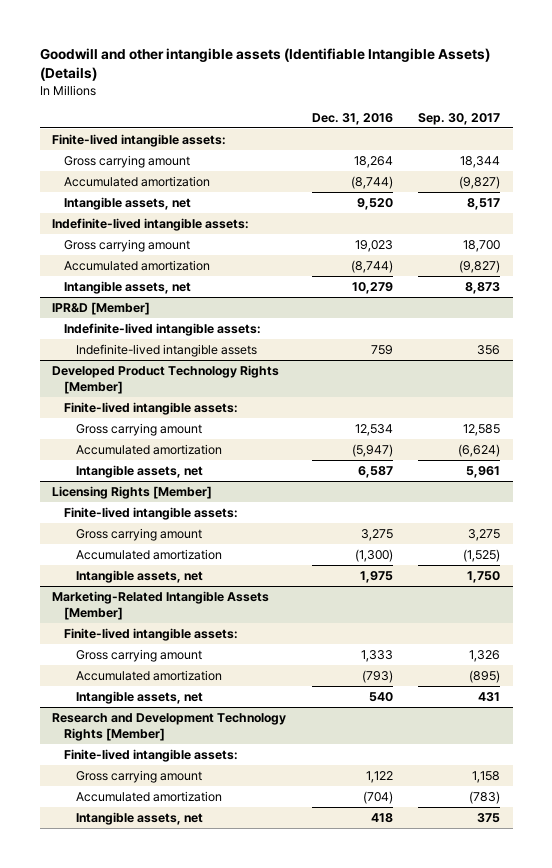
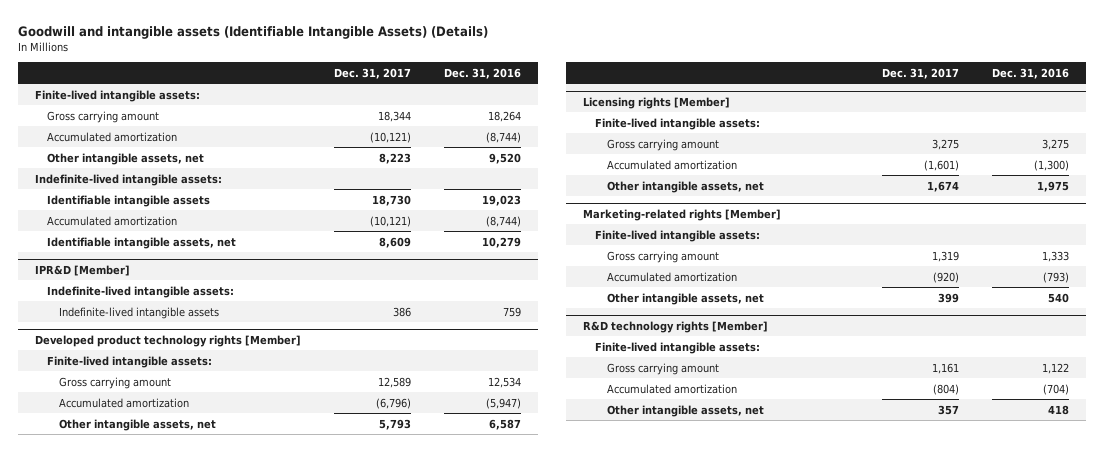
[39,47,490,81] Goodwill and other intangible assets (Identifiable Intangible Assets) (Details) -> [18,25,489,39] Goodwill and intangible assets (Identifiable Intangible Assets) (Details)
[418,112,501,125] Sep. 30, 2017 -> none
none -> [333,67,411,79] Dec. 31, 2017
[64,196,192,210] Intangible assets, net -> [46,152,204,165] Other intangible assets, net
[64,238,191,252] Gross carrying amount -> [46,194,210,207] Identifiable intangible assets
[64,280,192,294] Intangible assets, net -> [46,236,236,249] Identifiable intangible assets, net
[52,364,280,394] Developed Product Technology Rights [Member] -> [34,334,301,347] Developed product technology rights [Member]
[76,464,204,478] Intangible assets, net -> [58,418,216,431] Other intangible assets, net
[52,485,213,499] Licensing Rights [Member] -> [582,96,730,109] Licensing rights [Member]
[76,569,204,583] Intangible assets, net -> [606,180,764,193] Other intangible assets, net
[52,590,270,620] Marketing-Related Intangible Assets [Member] -> [582,208,781,221] Marketing-related rights [Member]
[76,690,204,704] Intangible assets, net -> [606,292,764,305] Other intangible assets, net
[52,712,287,741] Research and Development Technology Rights [Member] -> [582,320,768,333] R&D technology rights [Member]
[76,811,204,825] Intangible assets, net -> [606,404,764,417] Other intangible assets, net

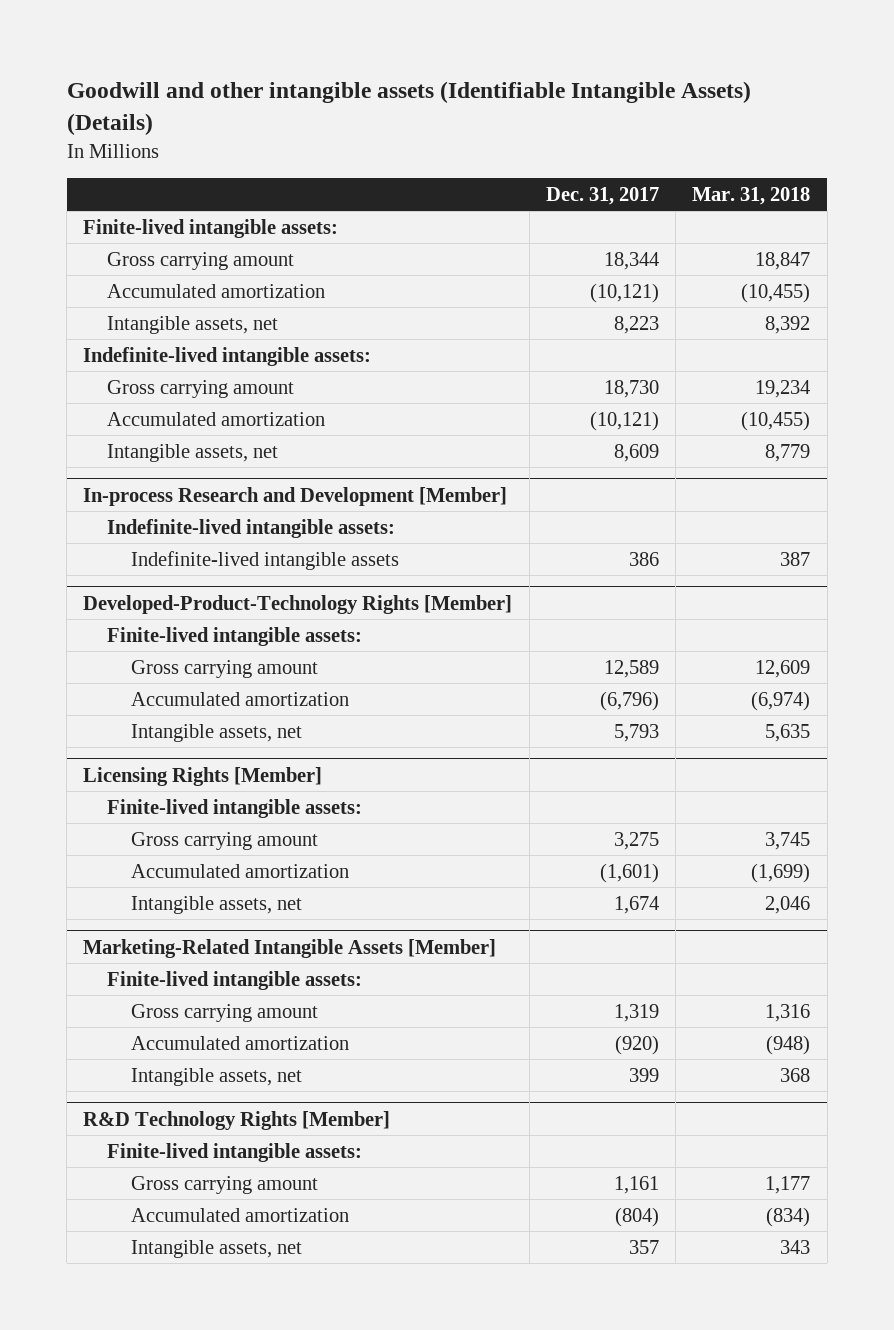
[18,25,489,39] Goodwill and intangible assets (Identifiable Intangible Assets) (Details) -> [66,81,751,135] Goodwill and other intangible assets (Identifiable Intangible Assets) (Details)
[444,67,522,79] Dec. 31, 2016 -> none
none -> [692,186,811,205] Mar. 31, 2018
[46,152,204,165] Other intangible assets, net -> [107,315,279,334] Intangible assets, net
[46,194,210,207] Identifiable intangible assets -> [107,379,295,398] Gross carrying amount
[46,236,236,249] Identifiable intangible assets, net -> [107,443,279,462] Intangible assets, net
[34,264,130,276] IPR&D [Member] -> [83,486,508,506] In-process Research and Development [Member]
[34,334,301,347] Developed product technology rights [Member] -> [83,594,513,614] Developed-Product-Technology Rights [Member]
[58,418,216,431] Other intangible assets, net -> [131,723,303,742] Intangible assets, net
[582,96,730,109] Licensing rights [Member] -> [83,766,323,786] Licensing Rights [Member]
[606,180,764,193] Other intangible assets, net -> [131,895,303,914] Intangible assets, net
[582,208,781,221] Marketing-related rights [Member] -> [83,938,497,958] Marketing-Related Intangible Assets [Member]
[606,292,764,305] Other intangible assets, net -> [131,1067,303,1086] Intangible assets, net
[582,320,768,333] R&D technology rights [Member] -> [83,1110,391,1130] R&D Technology Rights [Member]
[606,404,764,417] Other intangible assets, net -> [131,1239,303,1258] Intangible assets, net

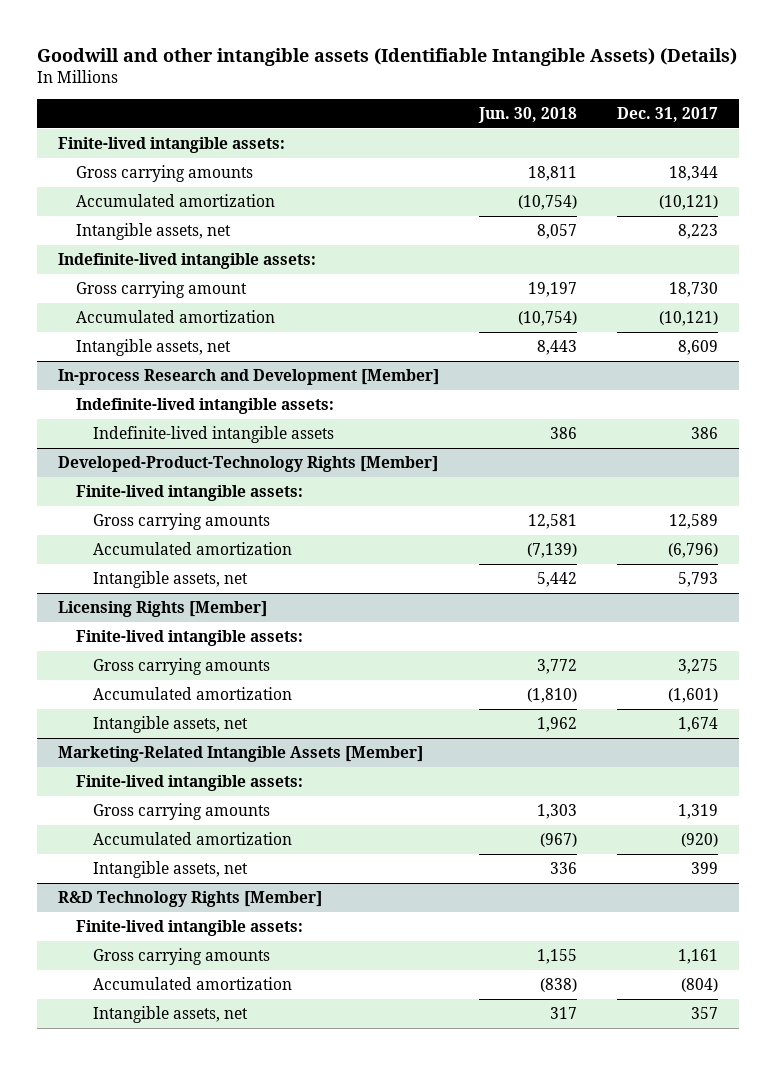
[692,186,811,205] Mar. 31, 2018 -> none
none -> [478,106,578,123] Jun. 30, 2018
[107,251,295,270] Gross carrying amount -> [75,165,253,183] Gross carrying amounts
[131,659,319,678] Gross carrying amount -> [93,513,271,531] Gross carrying amounts
[131,831,319,850] Gross carrying amount -> [93,658,271,676] Gross carrying amounts
[131,1003,319,1022] Gross carrying amount -> [93,803,271,821] Gross carrying amounts
[131,1175,319,1194] Gross carrying amount -> [93,948,271,966] Gross carrying amounts

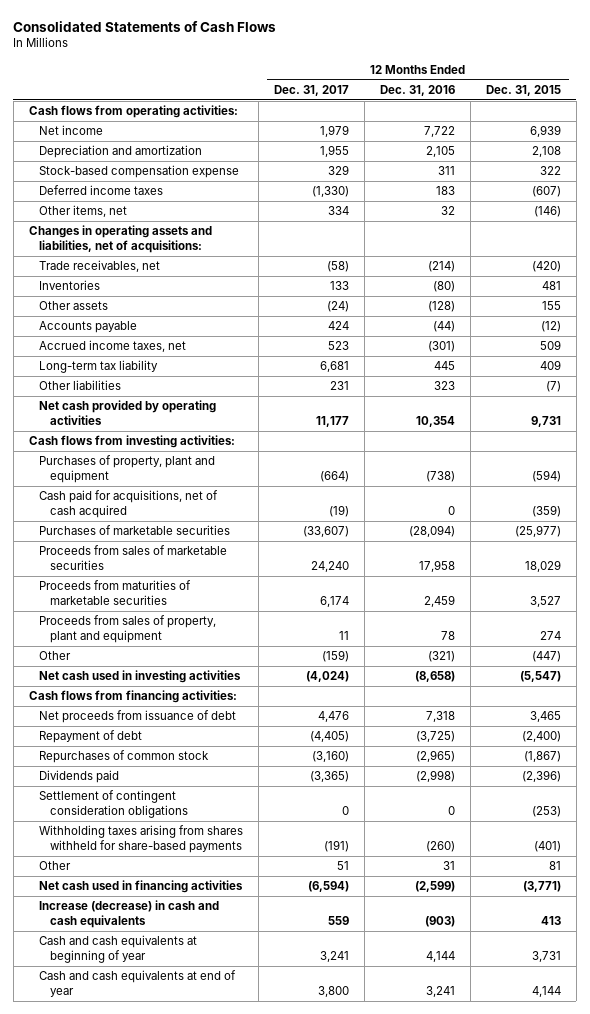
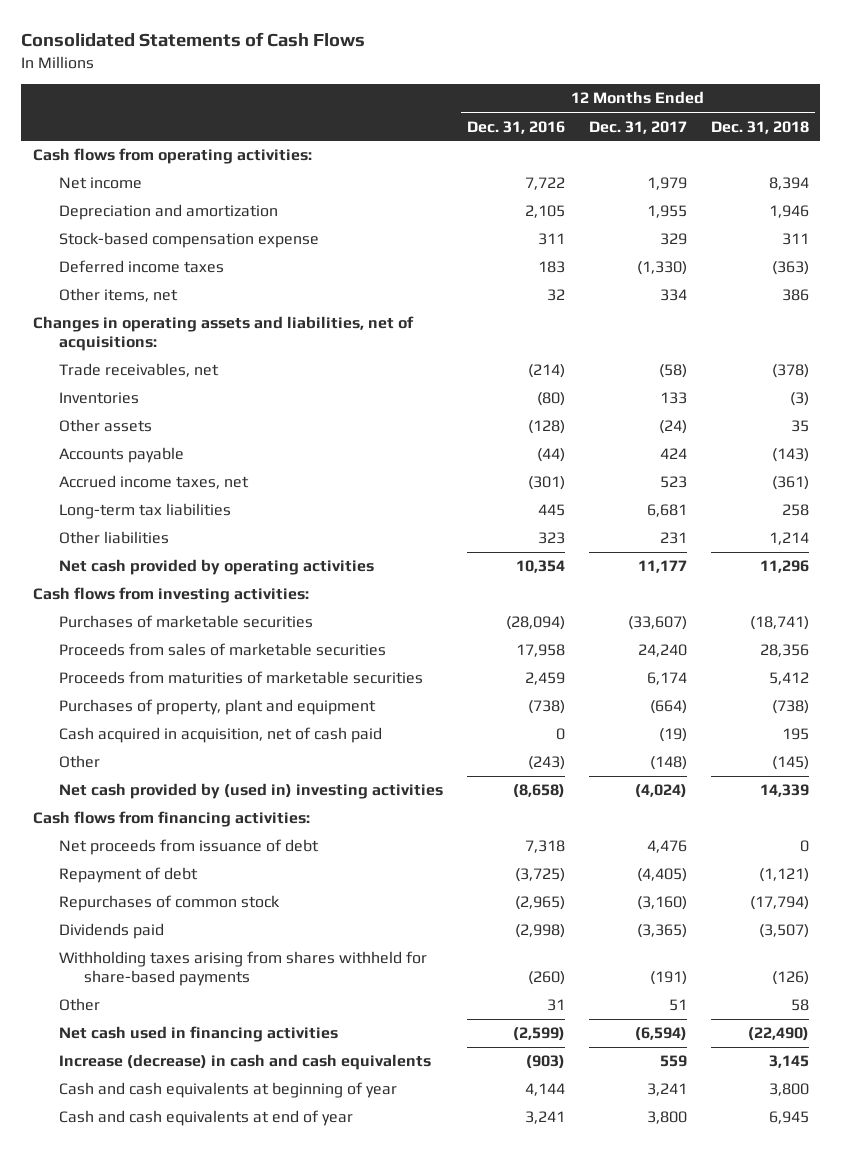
[485,84,561,96] Dec. 31, 2015 -> none
none -> [710,120,809,134] Dec. 31, 2018
[39,360,159,374] Long-term tax liability -> [58,503,231,520] Long-term tax liabilities
[39,490,219,518] Cash paid for acquisitions, net of cash acquired -> none
[39,615,217,643] Proceeds from sales of property, plant and equipment -> none
[39,455,216,483] Purchases of property, plant and equipment -> [58,699,376,716] Purchases of property, plant and equipment
none -> [58,727,382,744] Cash acquired in acquisition, net of cash paid
[322,650,350,663] (159) -> [649,756,687,771] (148)
[428,651,456,663] (321) -> [527,756,565,771] (243)
[39,670,242,684] Net cash used in investing activities -> [58,783,443,800] Net cash provided by (used in) investing activities
[39,790,188,818] Settlement of contingent consideration obligations -> none

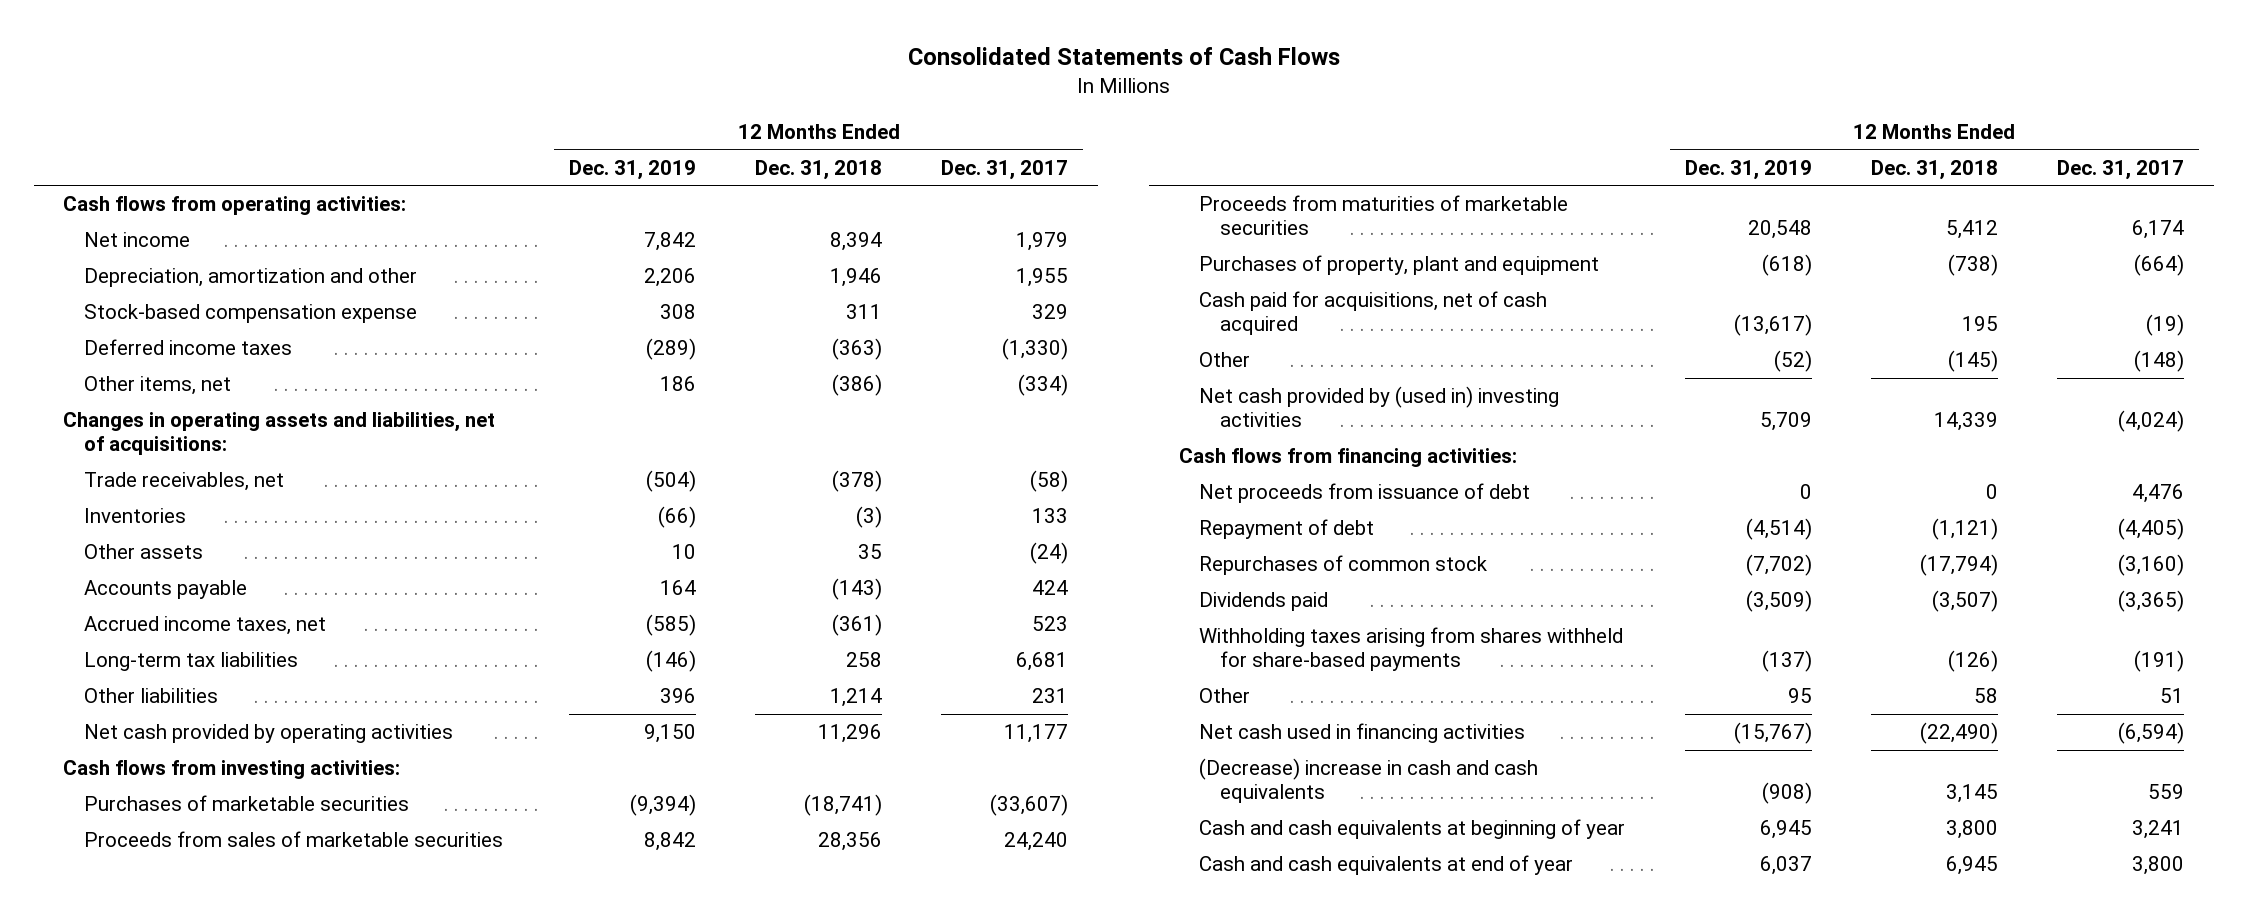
[466,120,565,134] Dec. 31, 2016 -> none
none -> [568,159,696,180] Dec. 31, 2019
[58,204,278,221] Depreciation and amortization -> [83,268,417,288] Depreciation, amortization and other
[659,289,687,302] 334 -> [1018,374,1069,397] (334)
[781,289,809,302] 386 -> [832,374,883,397] (386)
[58,727,382,744] Cash acquired in acquisition, net of cash paid -> [1199,291,1548,335] Cash paid for acquisitions, net of cash acquired
[58,1054,431,1071] Increase (decrease) in cash and cash equivalents -> [1199,758,1539,803] (Decrease) increase in cash and cash equivalents

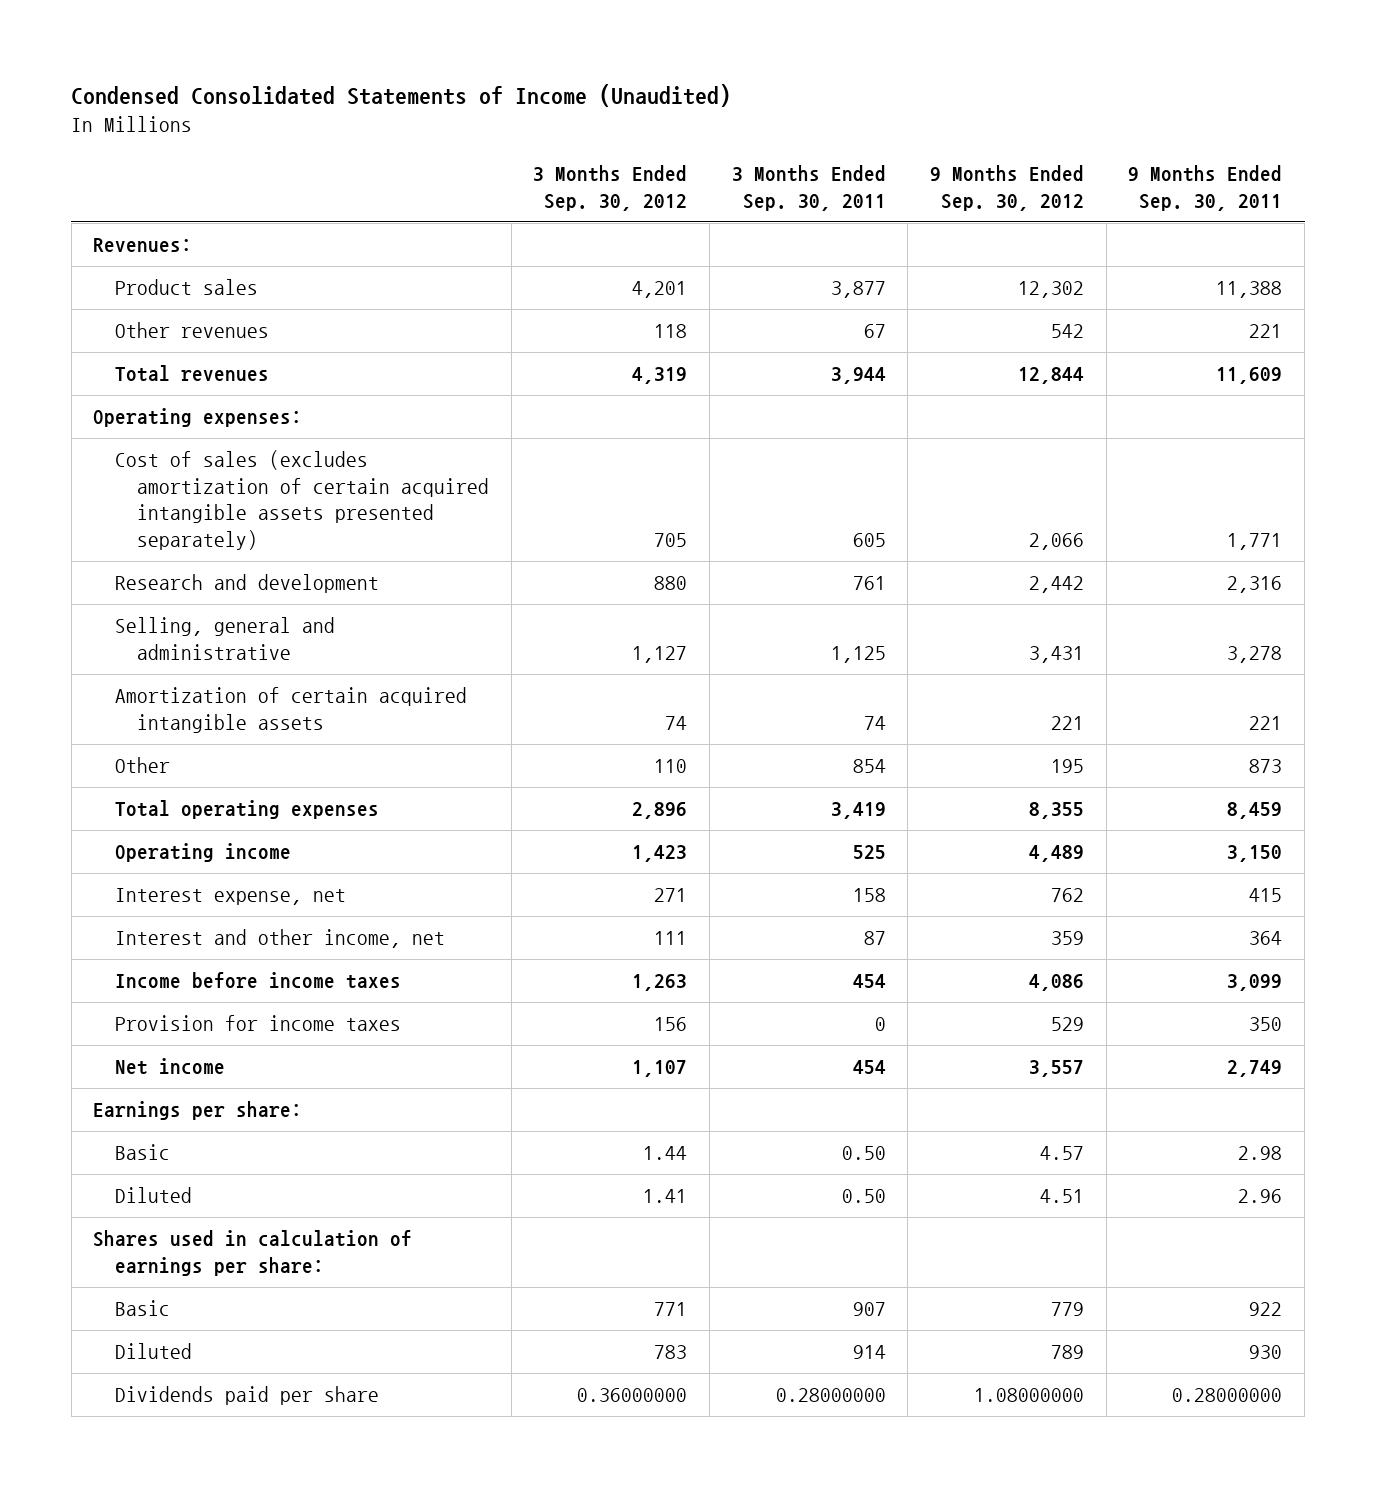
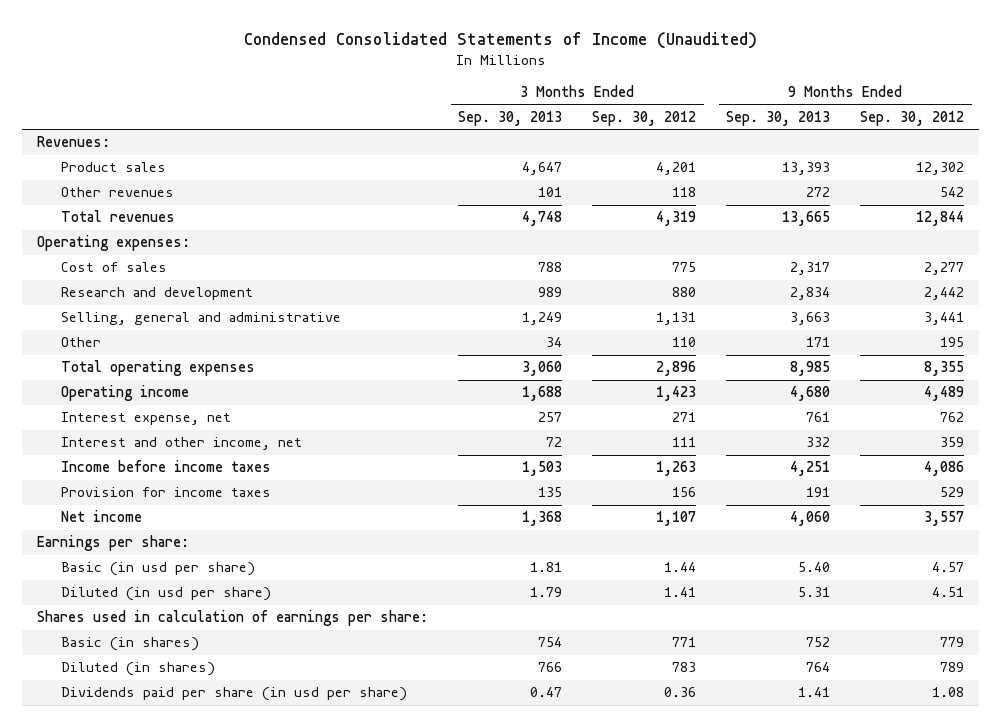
[731,165,886,211] 3 Months Ended Sep. 30, 2011 -> none
[1128,165,1283,211] 9 Months Ended Sep. 30, 2011 -> none
none -> [458,111,563,127] Sep. 30, 2013
none -> [726,111,831,127] Sep. 30, 2013
[115,450,489,550] Cost of sales (excludes amortization of certain acquired intangible assets presented separately) -> none
none -> [60,262,167,273] Cost of sales
[115,687,468,733] Amortization of certain acquired intangible assets -> none
[632,645,688,663] 1,127 -> [656,312,697,326] 1,131
[1029,645,1085,663] 3,431 -> [924,312,965,326] 3,441
[115,1144,171,1161] Basic -> [60,562,255,577] Basic (in usd per share)
[115,1187,193,1204] Diluted -> [60,587,271,602] Diluted (in usd per share)
[115,1300,171,1317] Basic -> [60,637,199,652] Basic (in shares)
[115,1343,193,1360] Diluted -> [60,662,215,677] Diluted (in shares)
[115,1386,380,1406] Dividends paid per share -> [60,687,407,702] Dividends paid per share (in usd per share)
[577,1388,688,1403] 0.36000000 -> [664,687,697,698] 0.36
[974,1388,1085,1403] 1.08000000 -> [932,687,965,698] 1.08

